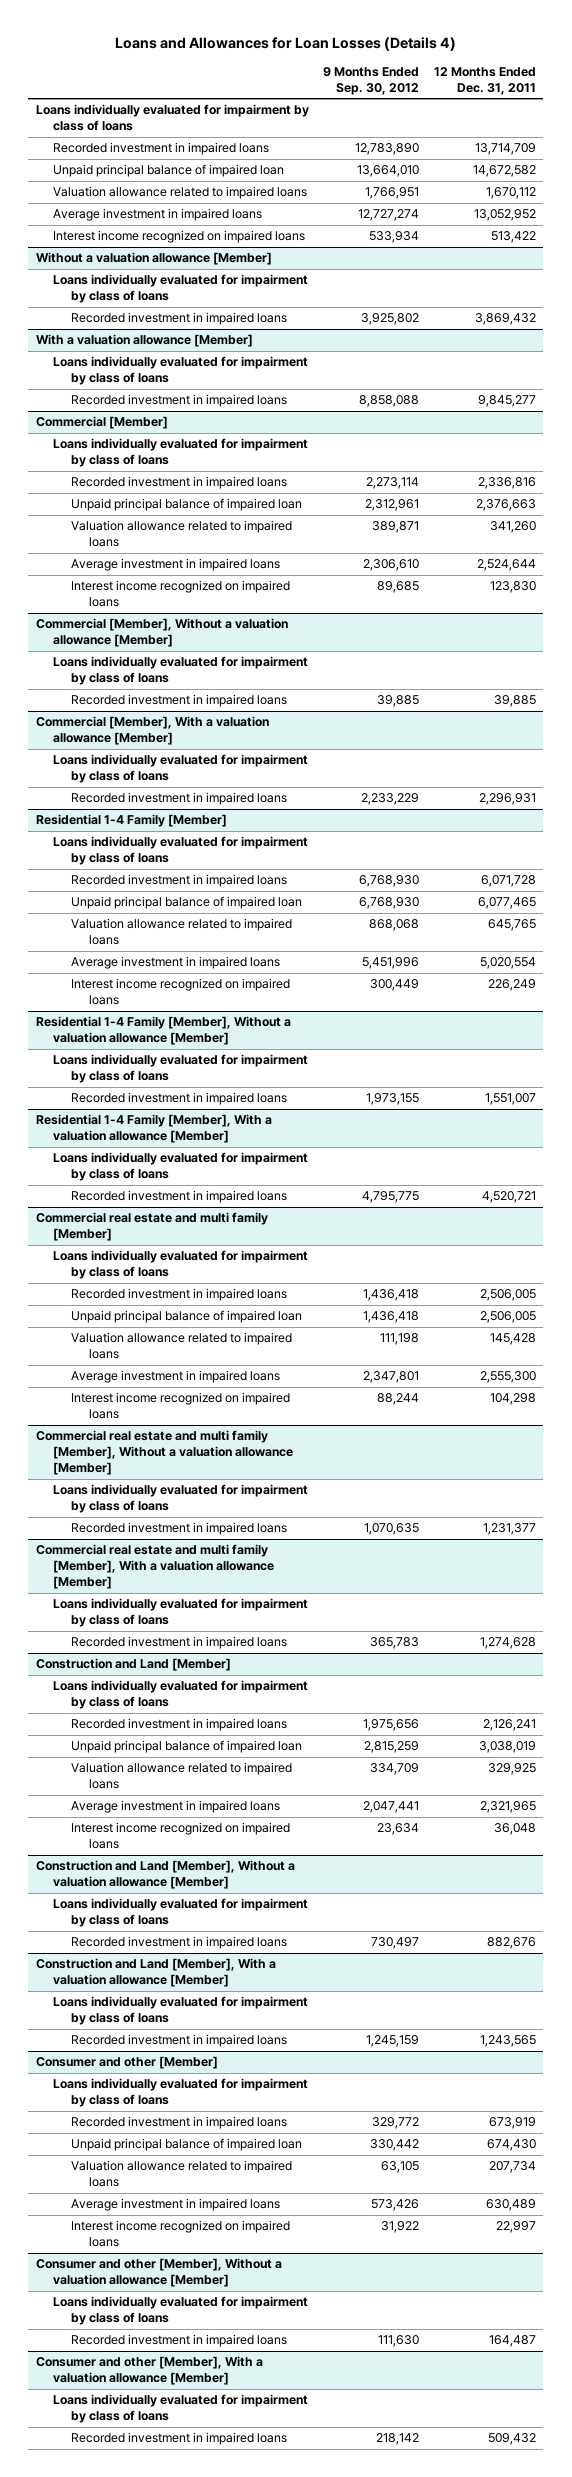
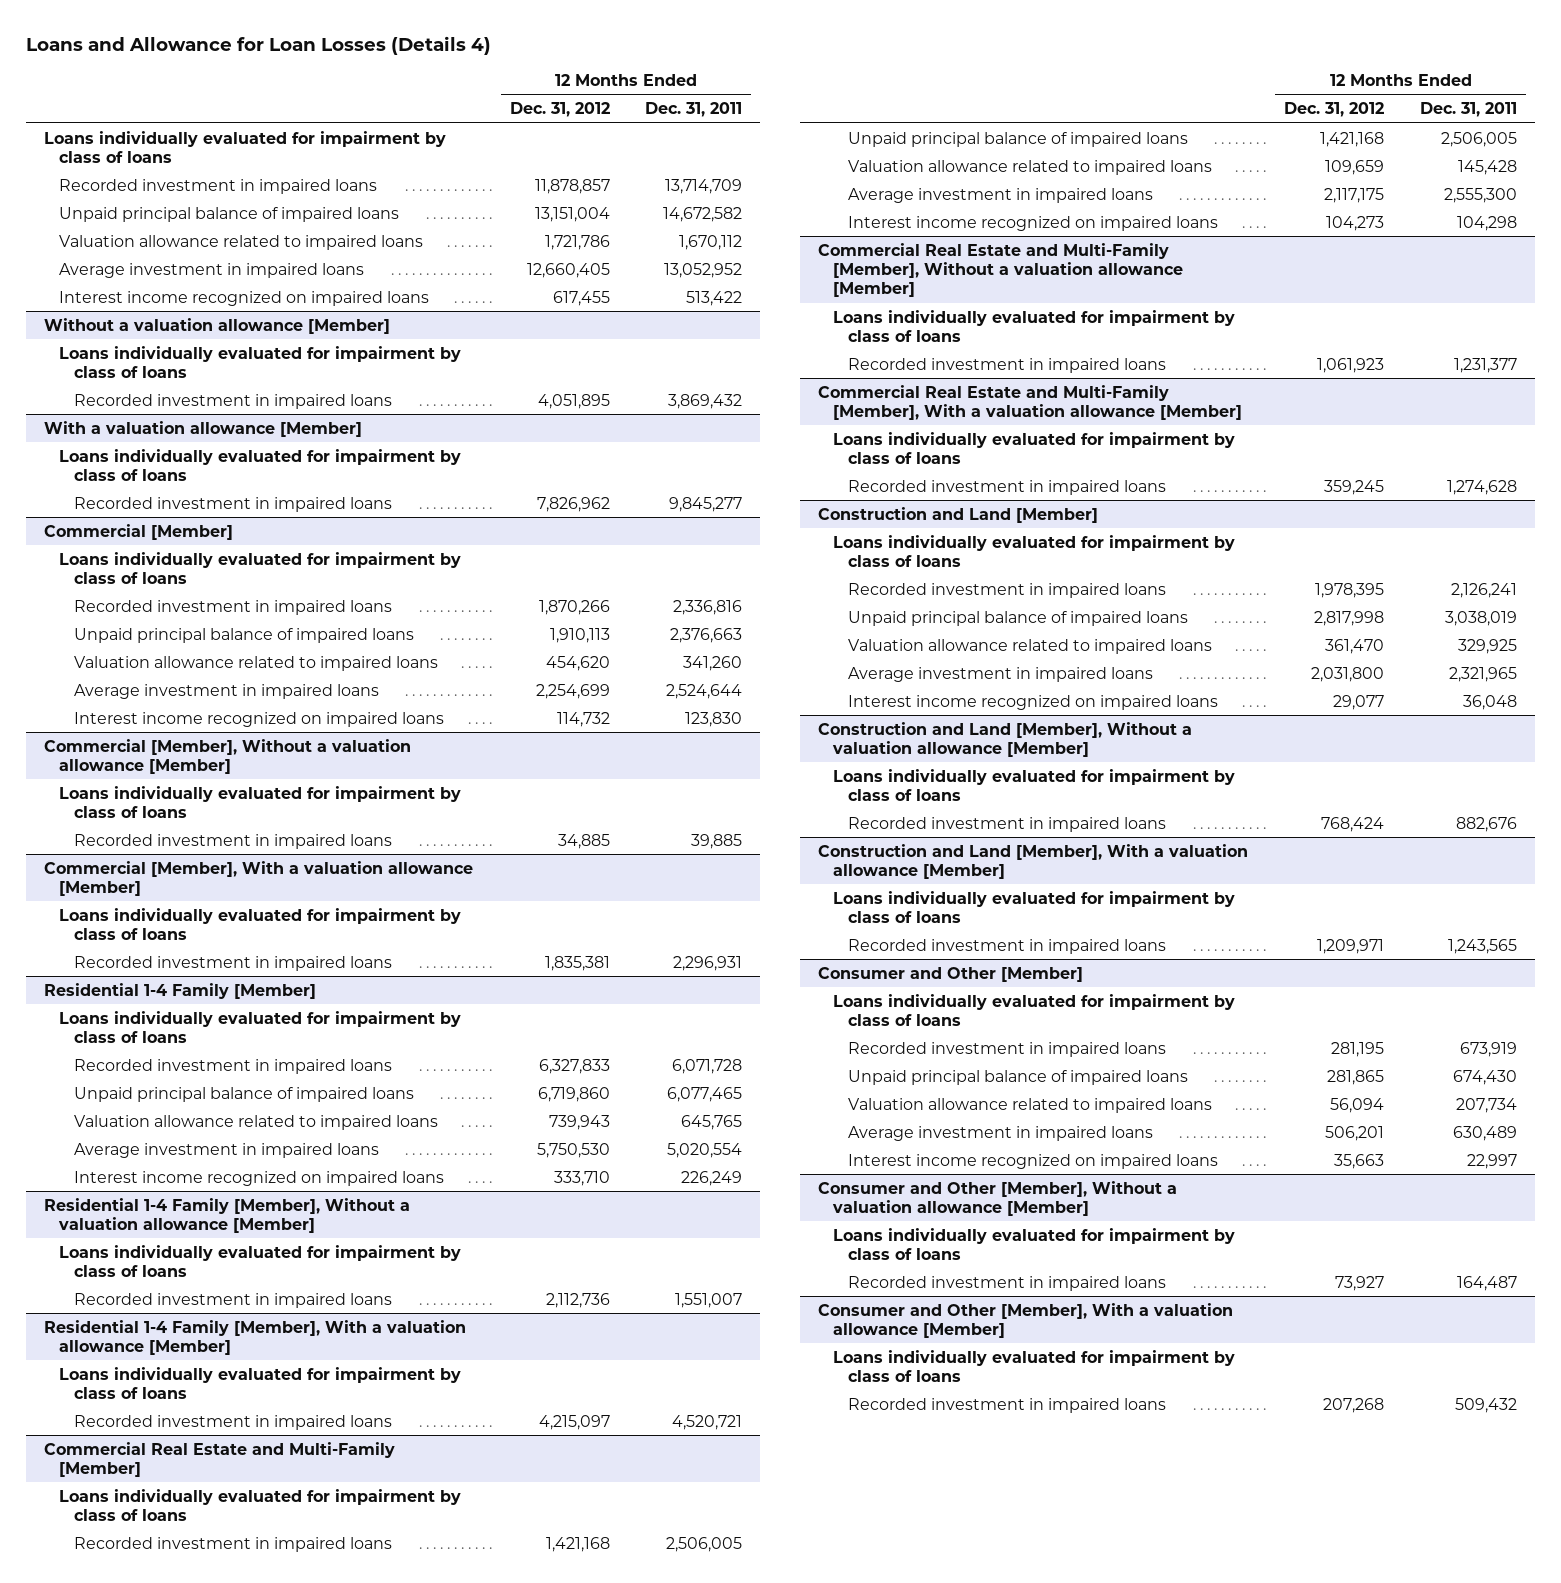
[114,36,456,51] Loans and Allowances for Loan Losses (Details 4) -> [25,35,491,55] Loans and Allowance for Loan Losses (Details 4)
[323,66,420,95] 9 Months Ended Sep. 30, 2012 -> none
none -> [509,102,610,118] Dec. 31, 2012
[53,164,285,178] Unpaid principal balance of impaired loan -> [58,206,399,222] Unpaid principal balance of impaired loans
[71,498,303,512] Unpaid principal balance of impaired loan -> [73,627,414,643] Unpaid principal balance of impaired loans
[71,896,303,910] Unpaid principal balance of impaired loan -> [73,1086,414,1102] Unpaid principal balance of impaired loans
[35,1212,268,1242] Commercial real estate and multi family [Member] -> [43,1441,395,1478] Commercial Real Estate and Multi-Family [Member]
[71,1310,303,1324] Unpaid principal balance of impaired loan -> [848,131,1189,147] Unpaid principal balance of impaired loans
[35,1430,294,1476] Commercial real estate and multi family [Member], Without a valuation allowance [Member] -> [818,242,1184,298] Commercial Real Estate and Multi-Family [Member], Without a valuation allowance [Member]
[35,1544,275,1590] Commercial real estate and multi family [Member], With a valuation allowance [Member] -> [818,384,1243,421] Commercial Real Estate and Multi-Family [Member], With a valuation allowance [Member]
[71,1740,303,1754] Unpaid principal balance of impaired loan -> [848,610,1189,626] Unpaid principal balance of impaired loans
[35,2056,218,2070] Consumer and other [Member] -> [818,966,1084,982] Consumer and Other [Member]
[71,2138,303,2152] Unpaid principal balance of impaired loan -> [848,1069,1189,1085] Unpaid principal balance of impaired loans
[35,2258,282,2288] Consumer and other [Member], Without a valuation allowance [Member] -> [818,1180,1178,1217] Consumer and Other [Member], Without a valuation allowance [Member]
[35,2356,263,2386] Consumer and other [Member], With a valuation allowance [Member] -> [818,1302,1234,1339] Consumer and Other [Member], With a valuation allowance [Member]

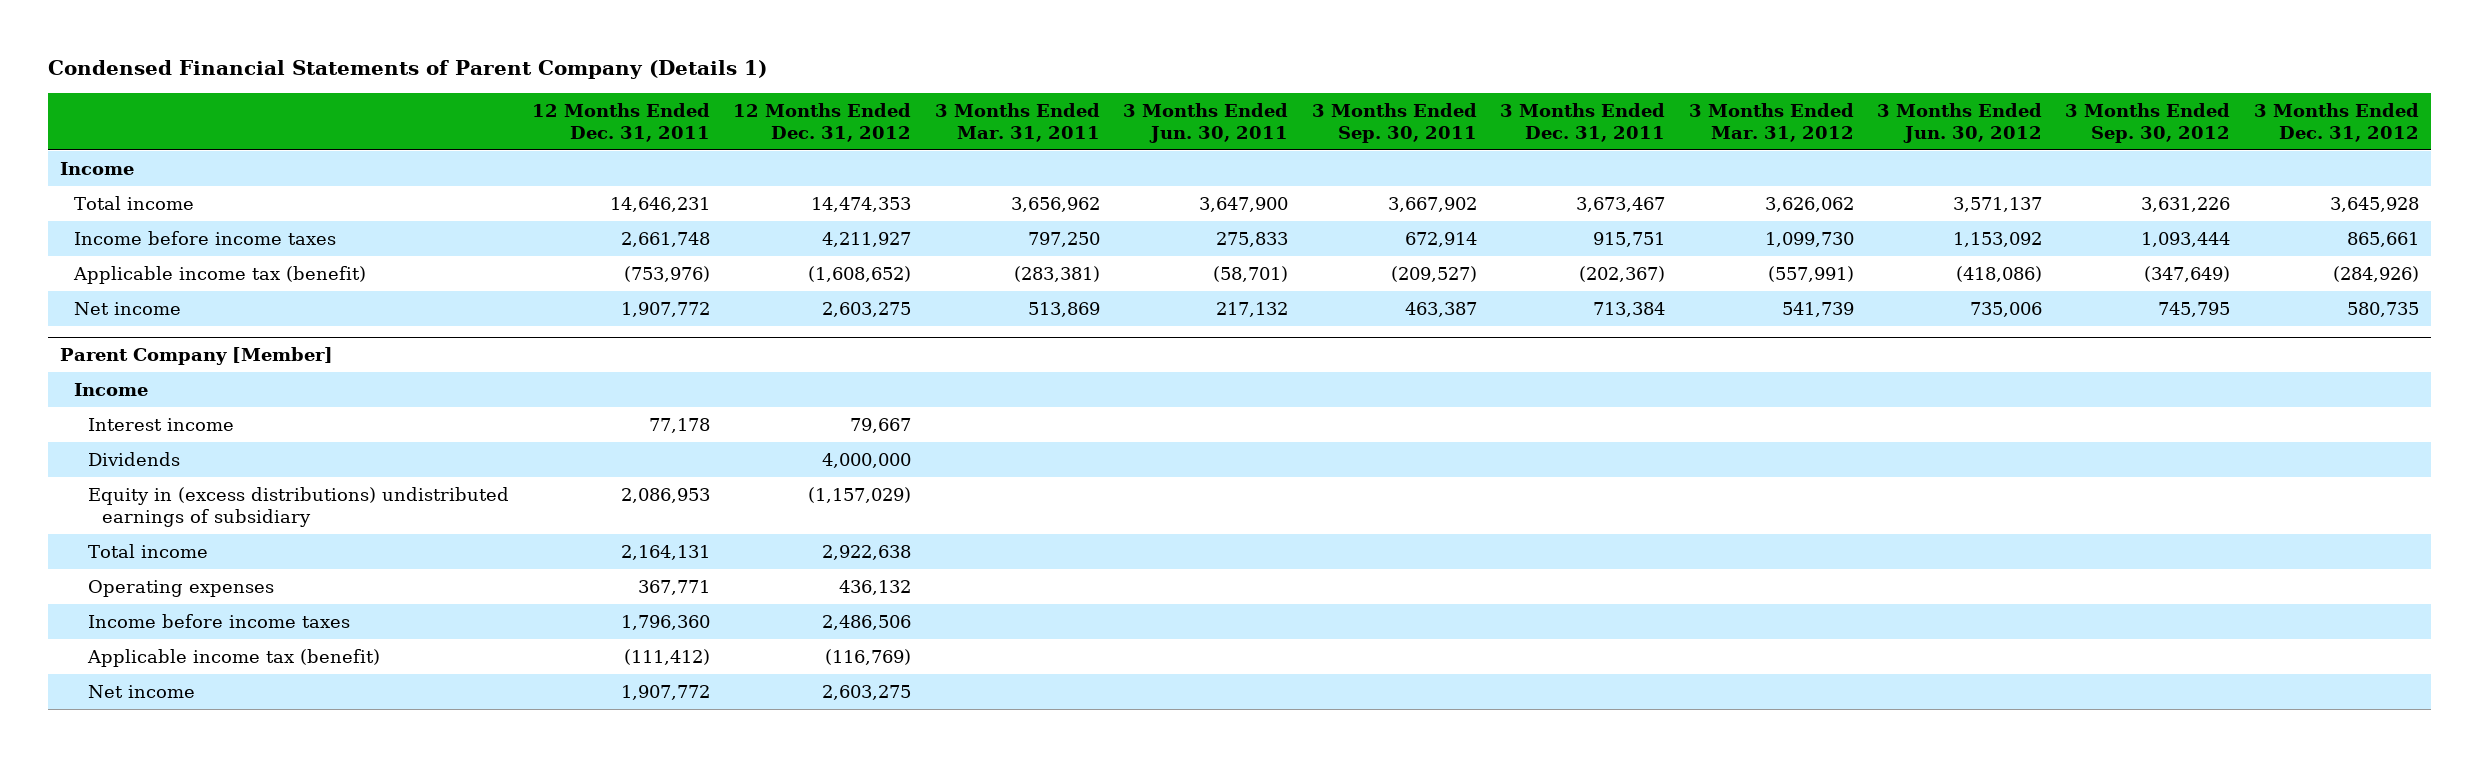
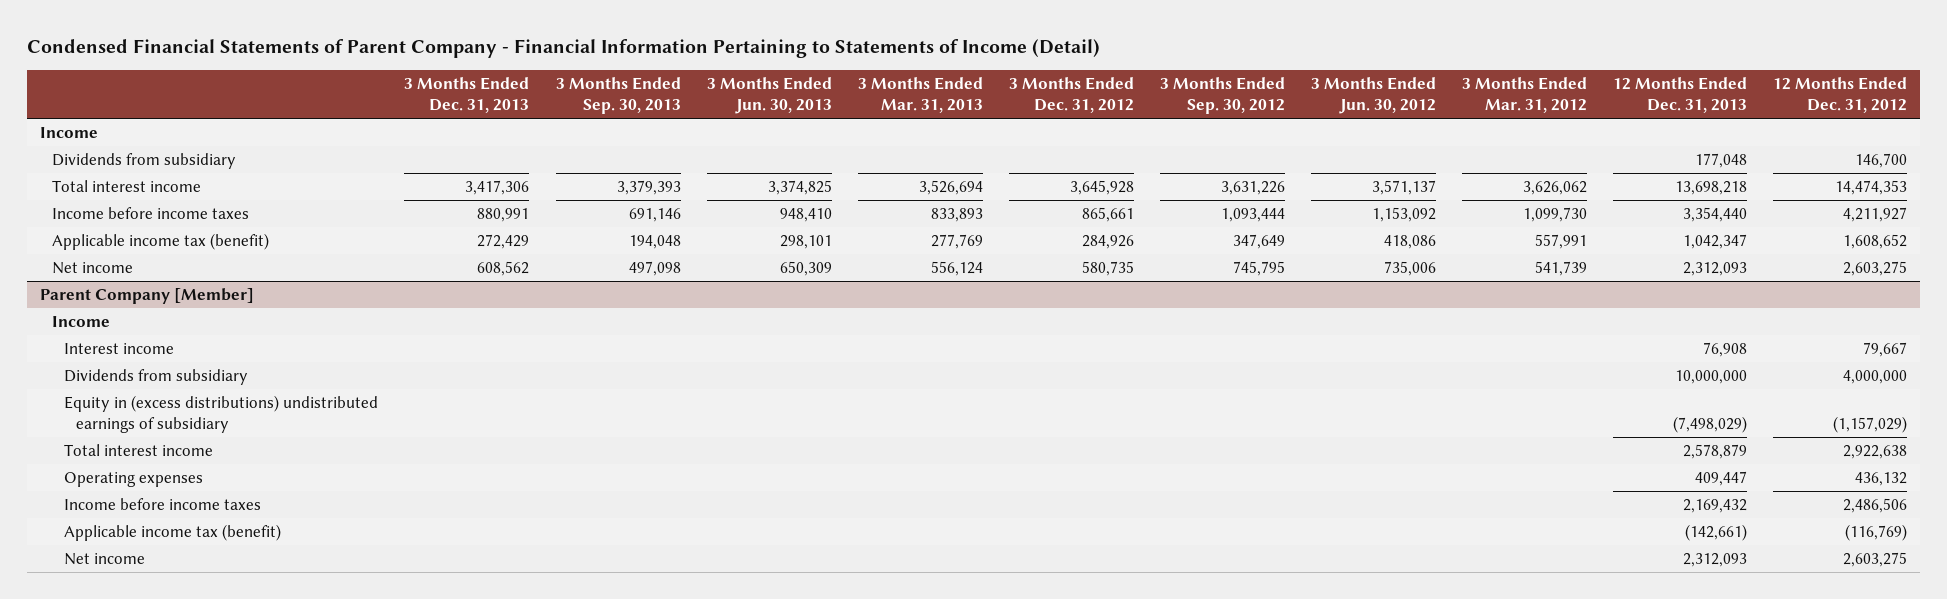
[47,60,767,80] Condensed Financial Statements of Parent Company (Details 1) -> [27,39,1101,59] Condensed Financial Statements of Parent Company - Financial Information Pertaining to Statements of Income (Detail)
[531,102,710,142] 12 Months Ended Dec. 31, 2011 -> none
[934,102,1100,142] 3 Months Ended Mar. 31, 2011 -> none
[1123,102,1289,143] 3 Months Ended Jun. 30, 2011 -> none
[1311,102,1477,143] 3 Months Ended Sep. 30, 2011 -> none
[1500,102,1666,142] 3 Months Ended Dec. 31, 2011 -> none
none -> [404,76,530,113] 3 Months Ended Dec. 31, 2013
none -> [555,76,681,114] 3 Months Ended Sep. 30, 2013
none -> [706,76,832,114] 3 Months Ended Jun. 30, 2013
none -> [857,76,983,113] 3 Months Ended Mar. 31, 2013
none -> [1613,76,1748,113] 12 Months Ended Dec. 31, 2013
none -> [52,153,237,170] Dividends from subsidiary
[73,195,194,210] Total income -> [52,180,202,193] Total interest income
[808,265,912,282] (1,608,652) -> [1843,234,1908,250] 1,608,652
[1767,265,1854,282] (557,991) -> [1535,234,1588,250] 557,991
[1955,265,2042,282] (418,086) -> [1383,235,1436,250] 418,086
[2144,265,2231,282] (347,649) -> [1232,234,1285,250] 347,649
[2332,265,2419,282] (284,926) -> [1081,235,1134,250] 284,926
[87,451,180,466] Dividends -> none
none -> [64,369,249,386] Dividends from subsidiary
[87,543,208,558] Total income -> [64,444,214,457] Total interest income

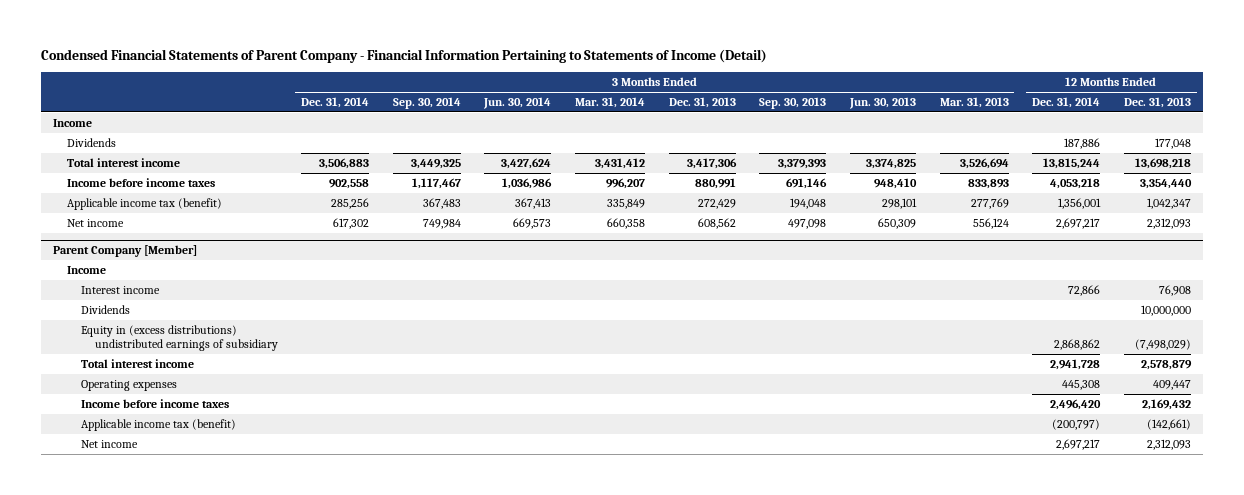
[1008,76,1134,113] 3 Months Ended Dec. 31, 2012 -> none
[1159,76,1285,114] 3 Months Ended Sep. 30, 2012 -> none
[1310,76,1436,114] 3 Months Ended Jun. 30, 2012 -> none
[1462,76,1588,113] 3 Months Ended Mar. 31, 2012 -> none
[1773,76,1908,113] 12 Months Ended Dec. 31, 2012 -> none
none -> [301,97,370,109] Dec. 31, 2014
none -> [392,97,461,110] Sep. 30, 2014
none -> [483,97,552,110] Jun. 30, 2014
none -> [575,97,646,109] Mar. 31, 2014
none -> [1032,97,1101,109] Dec. 31, 2014
[52,153,237,170] Dividends from subsidiary -> [66,138,116,148] Dividends
[64,369,249,386] Dividends from subsidiary -> [80,305,130,315] Dividends

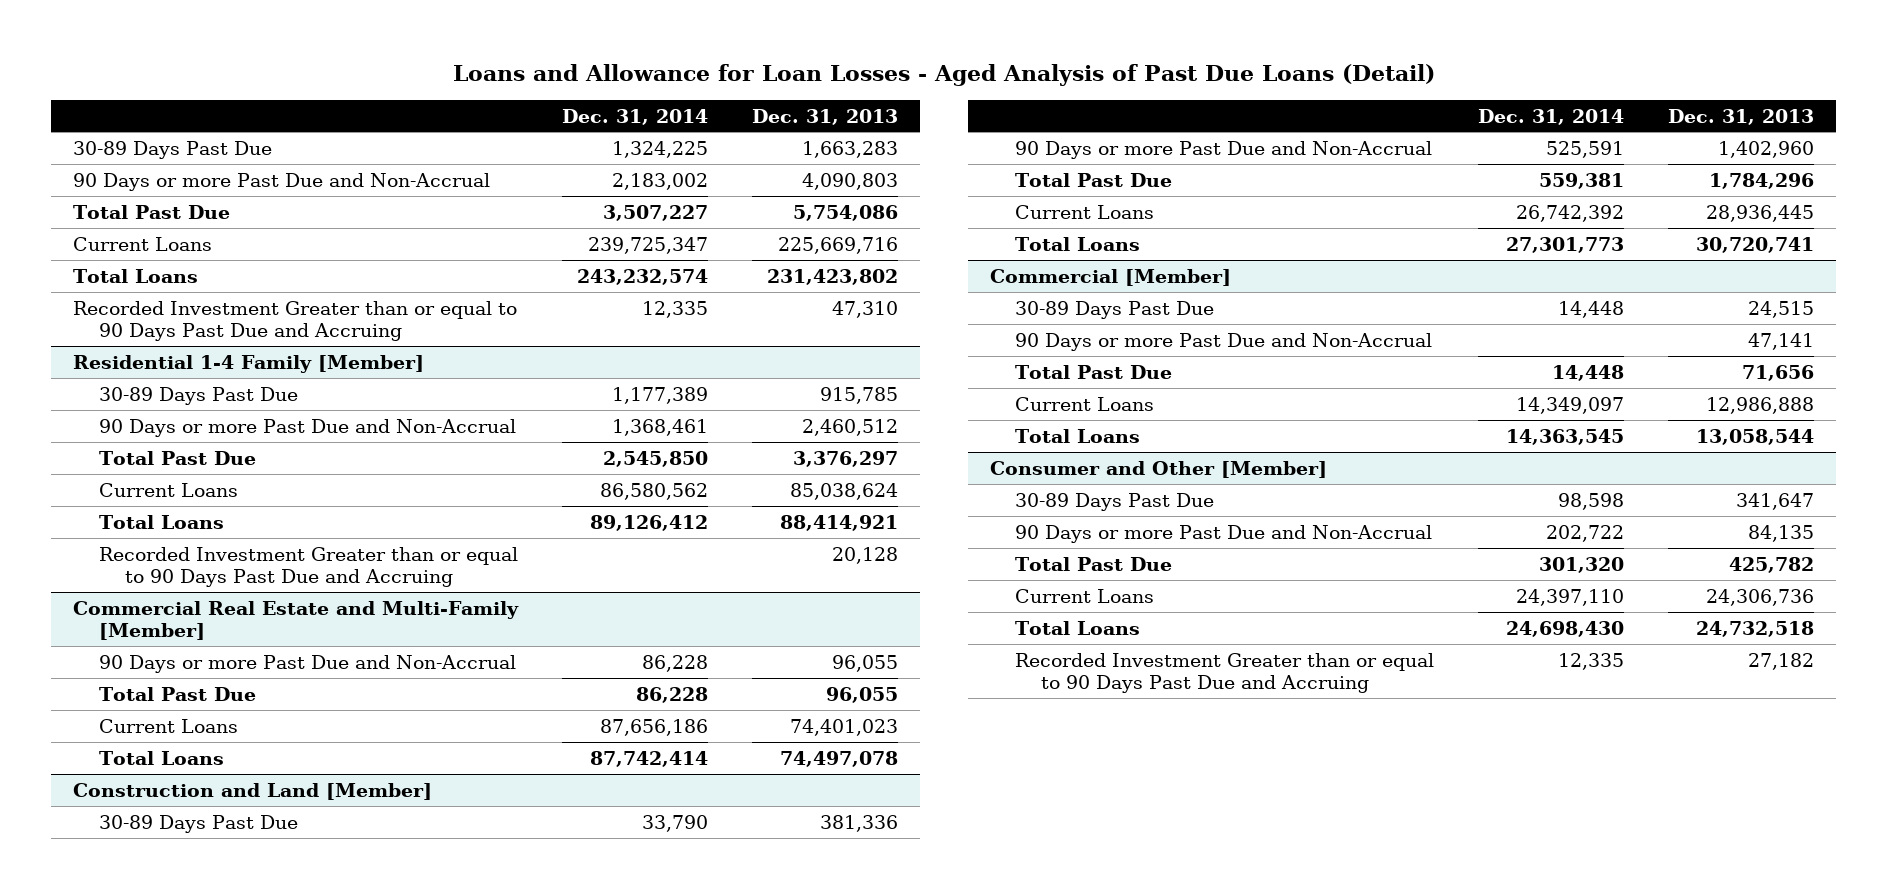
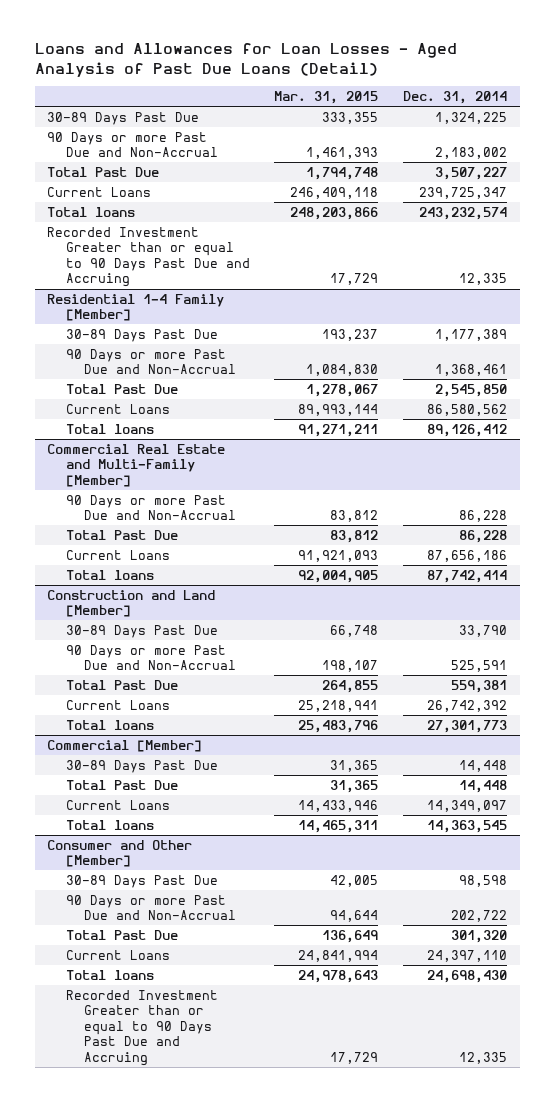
[452,63,1435,86] Loans and Allowance for Loan Losses - Aged Analysis of Past Due Loans (Detail) -> [34,43,457,77] Loans and Allowances for Loan Losses - Aged Analysis of Past Due Loans (Detail)
[752,108,899,125] Dec. 31, 2013 -> none
none -> [274,91,379,105] Mar. 31, 2015
[73,268,199,283] Total Loans -> [47,206,136,217] Total loans
[98,546,518,587] Recorded Investment Greater than or equal to 90 Days Past Due and Accruing -> none
[98,514,224,529] Total Loans -> [65,423,154,434] Total loans
[98,750,224,765] Total Loans -> [65,569,154,580] Total loans
[1015,236,1141,251] Total Loans -> [65,719,154,730] Total loans
[1015,332,1433,351] 90 Days or more Past Due and Non-Accrual -> none
[1015,428,1141,443] Total Loans -> [65,819,154,830] Total loans
[1015,620,1141,635] Total Loans -> [65,969,154,980] Total loans

